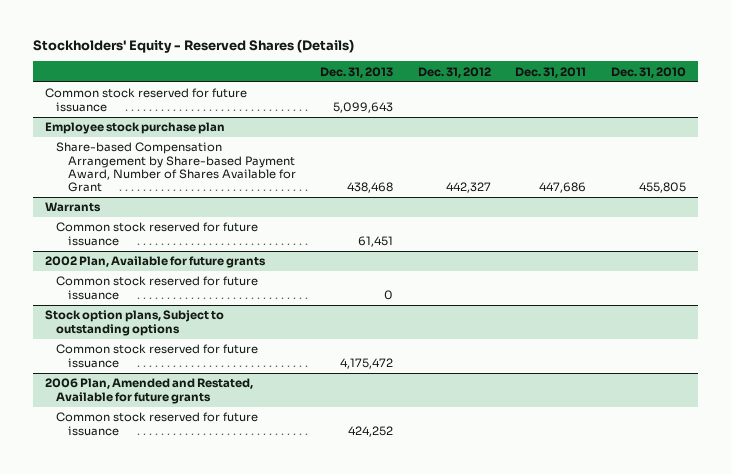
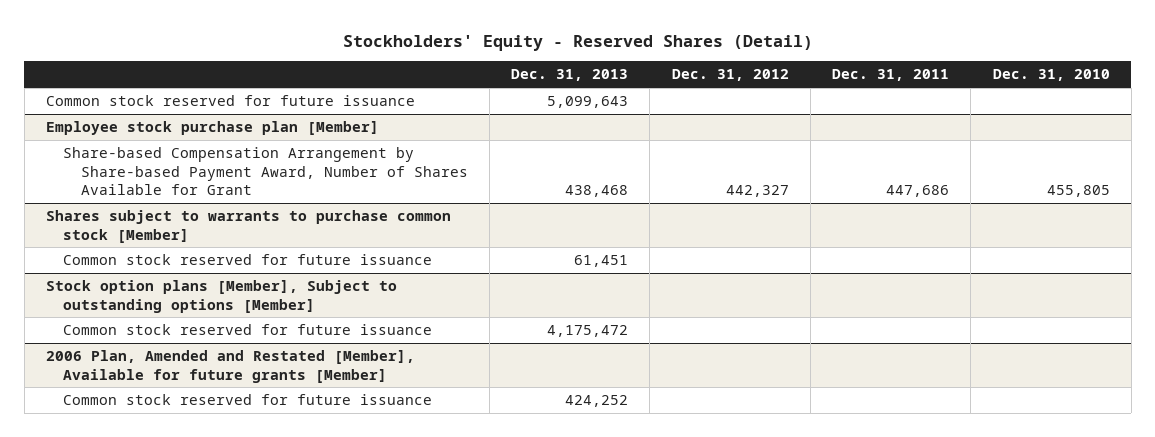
[32,39,354,54] Stockholders' Equity - Reserved Shares (Details) -> [342,34,813,51] Stockholders' Equity - Reserved Shares (Detail)
[44,122,225,135] Employee stock purchase plan -> [45,121,379,136] Employee stock purchase plan [Member]
[44,202,101,213] Warrants -> none
none -> [45,210,451,243] Shares subject to warrants to purchase common stock [Member]
[44,256,266,269] 2002 Plan, Available for future grants -> none
[56,276,259,300] Common stock reserved for future issuance -> none
[44,310,224,336] Stock option plans, Subject to outstanding options -> [45,280,397,313] Stock option plans [Member], Subject to outstanding options [Member]
[44,378,253,404] 2006 Plan, Amended and Restated, Available for future grants -> [45,350,415,383] 2006 Plan, Amended and Restated [Member], Available for future grants [Member]

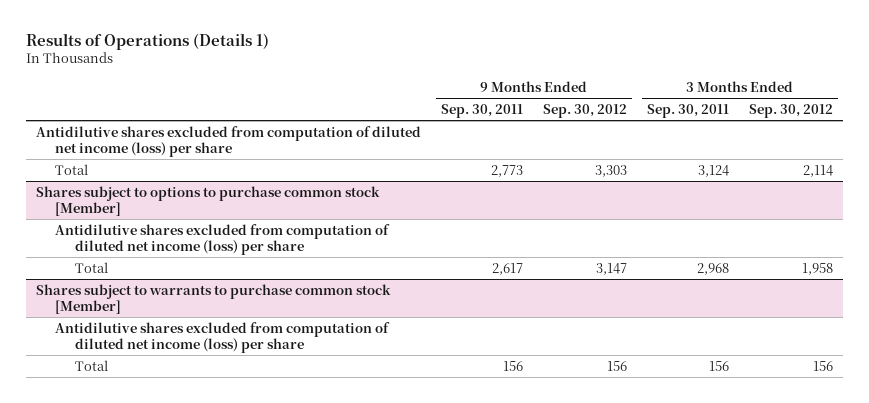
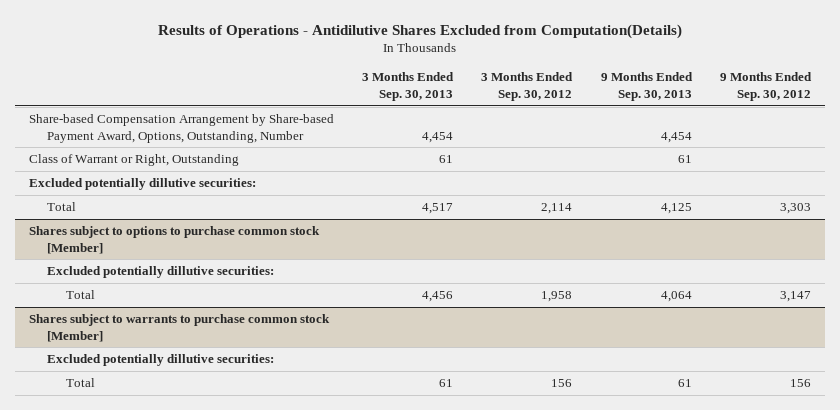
[25,32,269,50] Results of Operations (Details 1) -> [157,23,682,39] Results of Operations - Antidilutive Shares Excluded from Computation(Details)
[440,104,523,119] Sep. 30, 2011 -> none
[646,104,729,119] Sep. 30, 2011 -> none
none -> [362,72,455,101] 3 Months Ended Sep. 30, 2013
none -> [600,72,693,101] 9 Months Ended Sep. 30, 2013
none -> [29,114,335,143] Share-based Compensation Arrangement by Share-based Payment Award, Options, Outstanding, Number
none -> [29,154,240,167] Class of Warrant or Right, Outstanding
[35,125,421,158] Antidilutive shares excluded from computation of diluted net income (loss) per share -> [29,178,257,191] Excluded potentially dillutive securities:
[55,223,391,256] Antidilutive shares excluded from computation of diluted net income (loss) per share -> [47,266,275,279] Excluded potentially dillutive securities:
[55,321,391,354] Antidilutive shares excluded from computation of diluted net income (loss) per share -> [47,354,275,367] Excluded potentially dillutive securities:

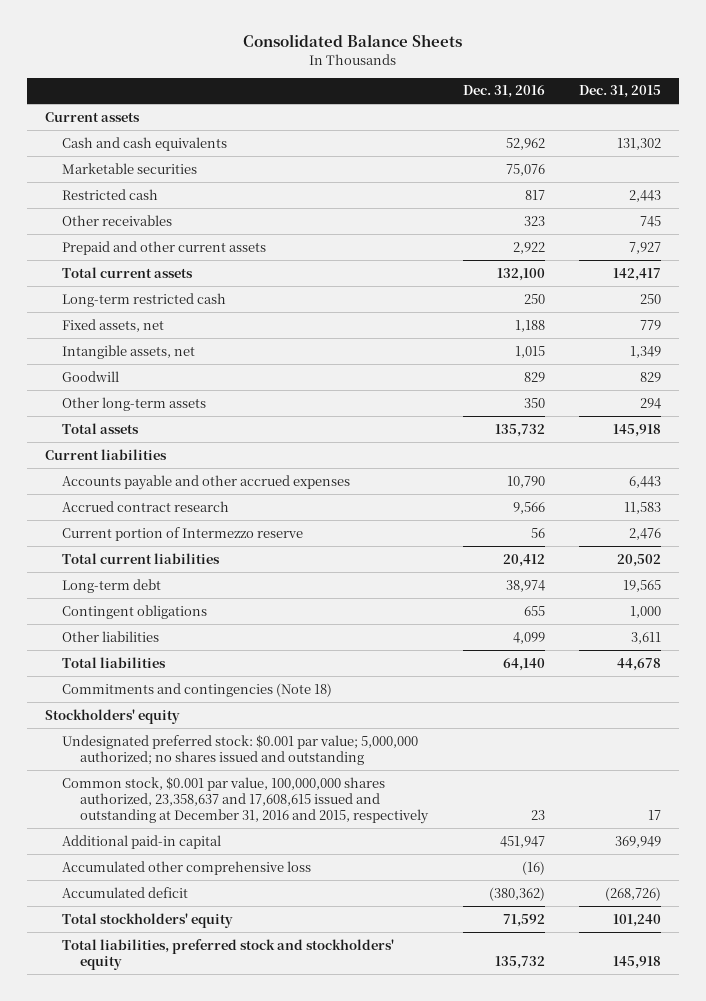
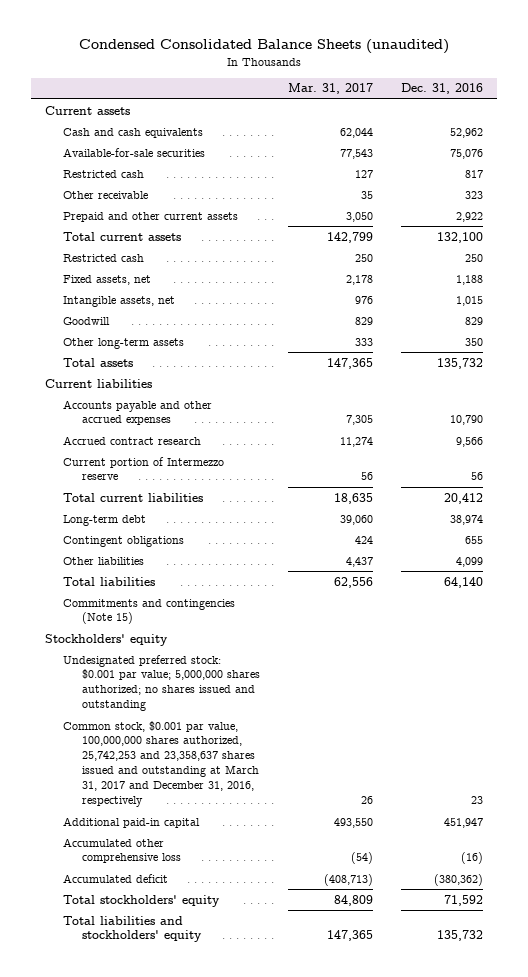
[243,34,463,48] Consolidated Balance Sheets -> [78,39,449,55] Condensed Consolidated Balance Sheets (unaudited)
[579,85,662,99] Dec. 31, 2015 -> none
none -> [287,83,373,95] Mar. 31, 2017
[62,162,198,174] Marketable securities -> [63,147,206,157] Available-for-sale securities
[62,214,173,226] Other receivables -> [63,190,149,199] Other receivable
[62,292,227,307] Long-term restricted cash -> [63,253,145,262] Restricted cash
[62,682,333,697] Commitments and contingencies (Note 18) -> [63,598,236,625] Commitments and contingencies (Note 15)
[62,734,419,765] Undesignated preferred stock: $0.001 par value; 5,000,000 authorized; no shares issued and outstanding -> [63,654,260,712] Undesignated preferred stock: $0.001 par value; 5,000,000 shares authorized; no shares issued and outstanding
[62,776,429,825] Common stock, $0.001 par value, 100,000,000 shares authorized, 23,358,637 and 17,608,615 issued and outstanding at December 31, 2016 and 2015, respectively -> [63,720,259,808] Common stock, $0.001 par value, 100,000,000 shares authorized, 25,742,253 and 23,358,637 shares issued and outstanding at March 31, 2017 and December 31, 2016, respectively
[62,938,395,970] Total liabilities, preferred stock and stockholders' equity -> [63,915,202,943] Total liabilities and stockholders' equity

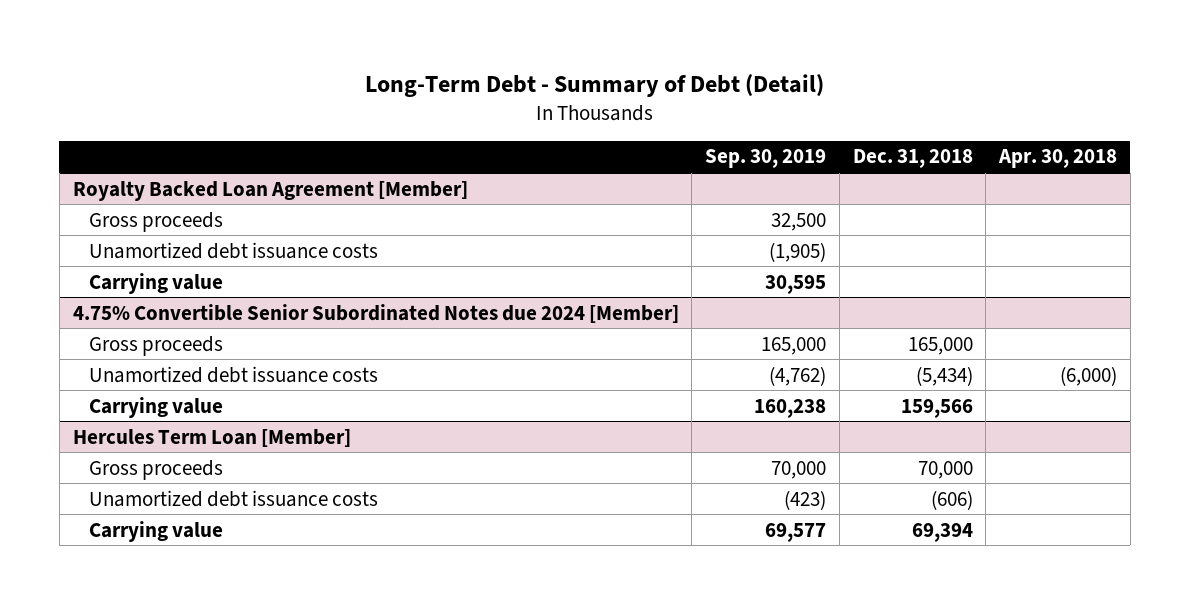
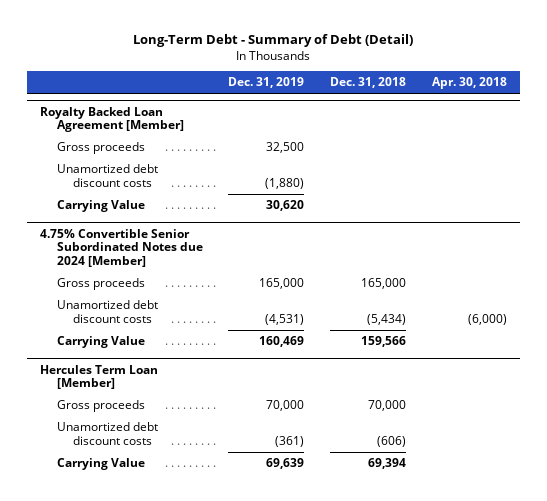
[705,149,827,169] Sep. 30, 2019 -> none
none -> [228,77,305,89] Dec. 31, 2019
[88,241,378,259] Unamortized debt issuance costs -> [56,164,158,187] Unamortized debt discount costs
[88,272,223,294] Carrying value -> [56,200,145,213] Carrying Value
[88,365,378,383] Unamortized debt issuance costs -> [56,300,158,323] Unamortized debt discount costs
[88,396,223,418] Carrying value -> [56,336,145,349] Carrying Value
[88,489,378,507] Unamortized debt issuance costs -> [56,422,158,445] Unamortized debt discount costs
[88,520,223,542] Carrying value -> [56,458,145,471] Carrying Value

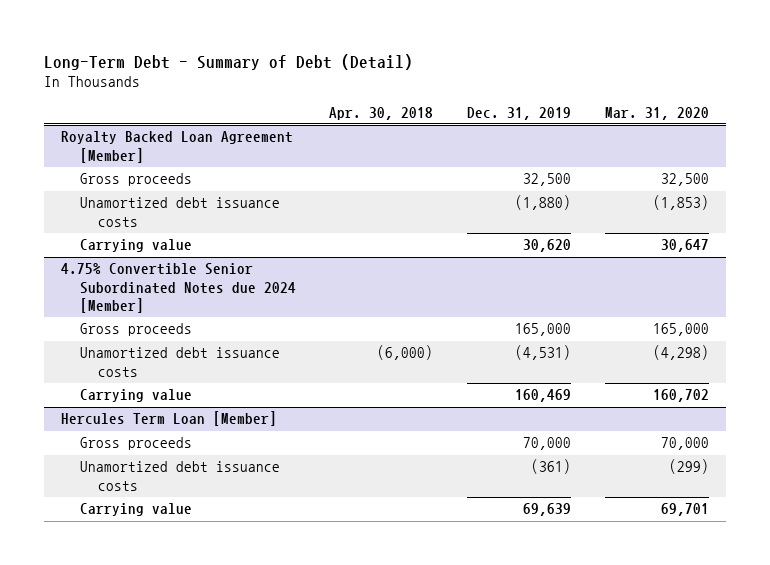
[330,77,407,89] Dec. 31, 2018 -> none
none -> [604,106,709,120] Mar. 31, 2020
[56,164,158,187] Unamortized debt discount costs -> [79,197,280,227] Unamortized debt issuance costs
[56,200,145,213] Carrying Value -> [79,239,192,253] Carrying value
[56,300,158,323] Unamortized debt discount costs -> [79,347,280,377] Unamortized debt issuance costs
[56,336,145,349] Carrying Value -> [79,389,192,403] Carrying value
[56,422,158,445] Unamortized debt discount costs -> [79,461,280,491] Unamortized debt issuance costs
[56,458,145,471] Carrying Value -> [79,503,192,517] Carrying value

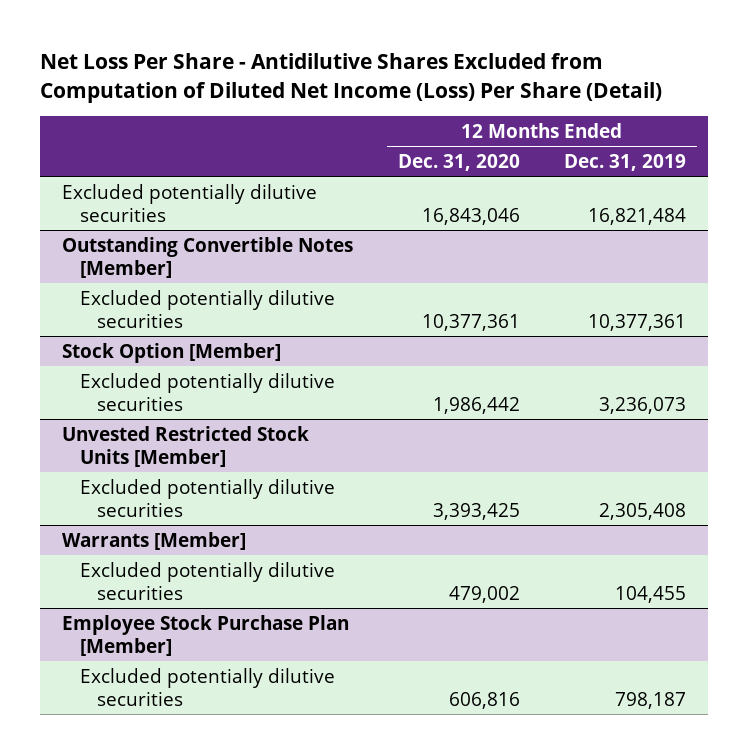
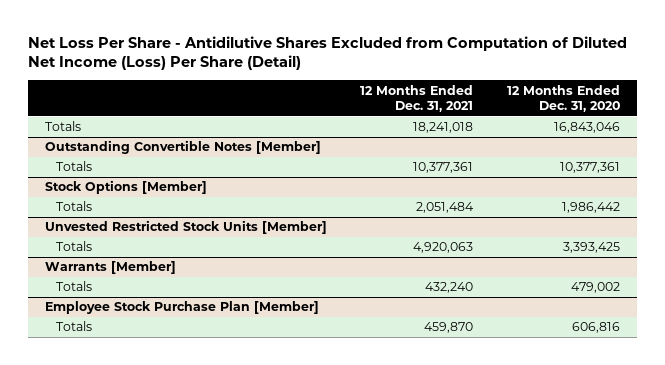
[563,153,686,171] Dec. 31, 2019 -> none
none -> [360,84,474,113] 12 Months Ended Dec. 31, 2021
[62,183,318,222] Excluded potentially dilutive securities -> [44,121,81,132] Totals
[79,289,335,328] Excluded potentially dilutive securities -> [55,161,92,172] Totals
[62,342,282,363] Stock Option [Member] -> [44,180,207,195] Stock Options [Member]
[79,372,335,411] Excluded potentially dilutive securities -> [55,201,92,212] Totals
[79,478,335,517] Excluded potentially dilutive securities -> [55,241,92,252] Totals
[79,561,335,600] Excluded potentially dilutive securities -> [55,281,92,292] Totals
[79,667,335,706] Excluded potentially dilutive securities -> [55,321,92,332] Totals

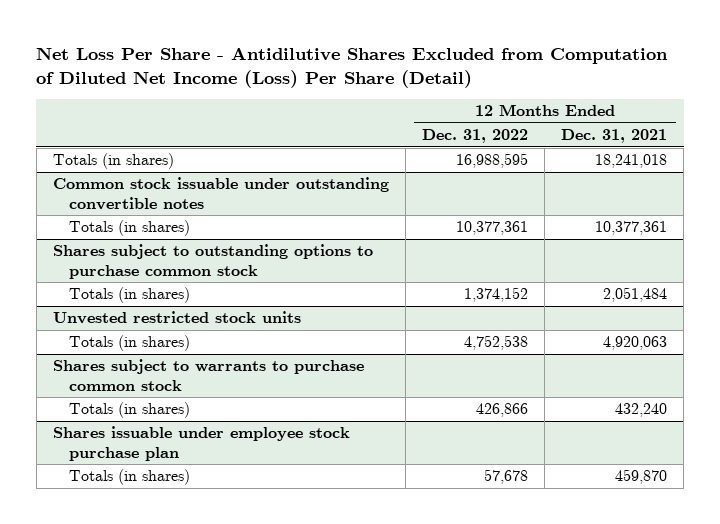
[506,84,620,113] 12 Months Ended Dec. 31, 2020 -> none
none -> [422,129,529,144] Dec. 31, 2022
[44,121,81,132] Totals -> [52,153,174,170] Totals (in shares)
[44,140,321,155] Outstanding Convertible Notes [Member] -> [52,177,389,210] Common stock issuable under outstanding convertible notes
[55,161,92,172] Totals -> [69,220,191,237] Totals (in shares)
[44,180,207,195] Stock Options [Member] -> [52,244,373,279] Shares subject to outstanding options to purchase common stock
[55,201,92,212] Totals -> [69,287,191,304] Totals (in shares)
[44,220,327,235] Unvested Restricted Stock Units [Member] -> [52,311,301,325] Unvested restricted stock units
[55,241,92,252] Totals -> [69,335,191,352] Totals (in shares)
[44,261,176,275] Warrants [Member] -> [52,359,364,391] Shares subject to warrants to purchase common stock
[55,281,92,292] Totals -> [69,402,191,419] Totals (in shares)
[44,301,319,315] Employee Stock Purchase Plan [Member] -> [52,426,350,461] Shares issuable under employee stock purchase plan
[55,321,92,332] Totals -> [69,469,191,486] Totals (in shares)

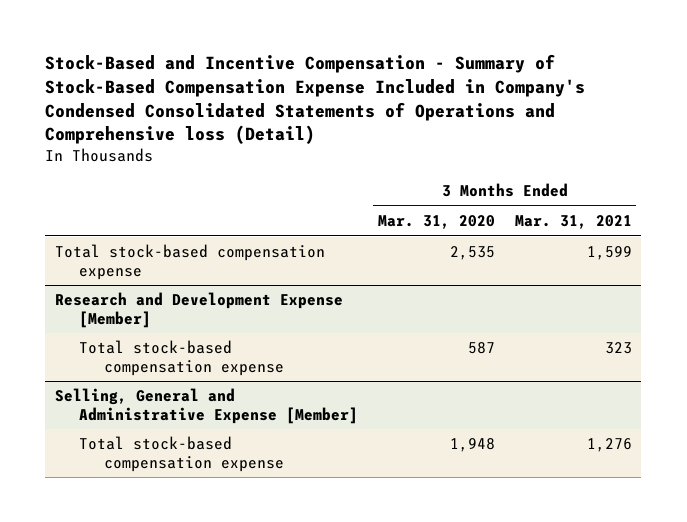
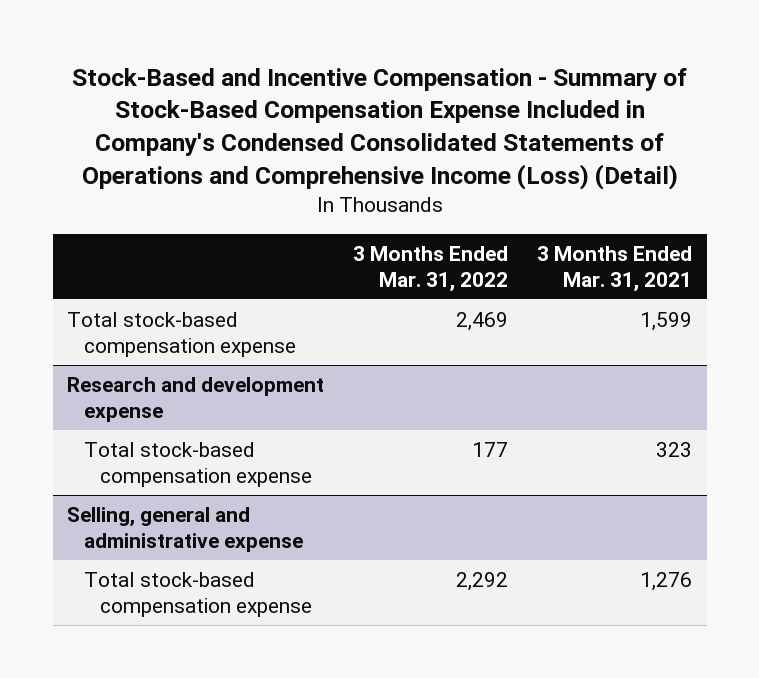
[45,54,586,145] Stock-Based and Incentive Compensation - Summary of Stock-Based Compensation Expense Included in Company's Condensed Consolidated Statements of Operations and Comprehensive loss (Detail) -> [71,67,687,190] Stock-Based and Incentive Compensation - Summary of Stock-Based Compensation Expense Included in Company's Condensed Consolidated Statements of Operations and Comprehensive Income (Loss) (Detail)
[377,215,495,230] Mar. 31, 2020 -> none
none -> [353,245,509,292] 3 Months Ended Mar. 31, 2022
[55,292,344,328] Research and Development Expense [Member] -> [67,377,325,423] Research and development expense
[55,388,359,424] Selling, General and Administrative Expense [Member] -> [67,507,303,553] Selling, general and administrative expense

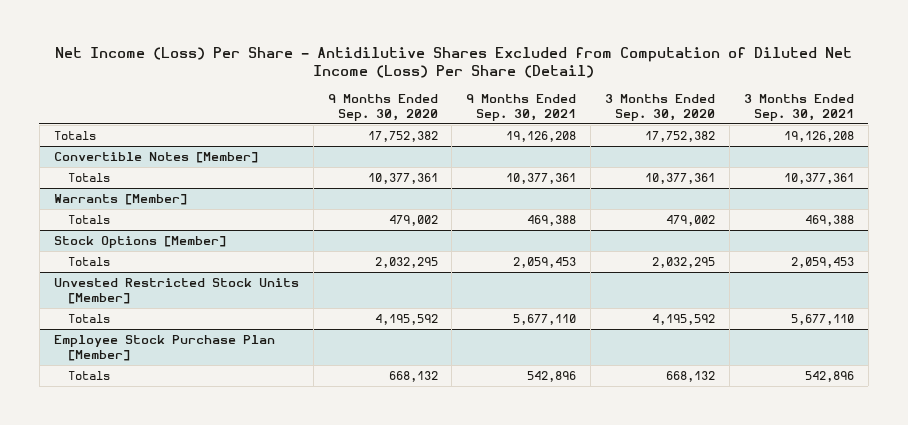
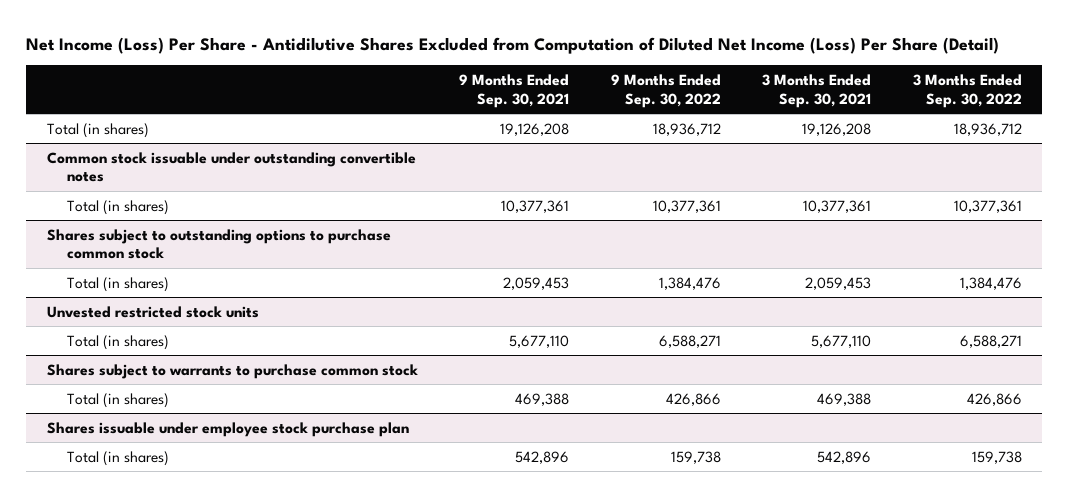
[327,94,438,121] 9 Months Ended Sep. 30, 2020 -> none
[605,94,716,121] 3 Months Ended Sep. 30, 2020 -> none
none -> [610,74,721,108] 9 Months Ended Sep. 30, 2022
none -> [912,74,1022,108] 3 Months Ended Sep. 30, 2022
[53,236,226,249] Stock Options [Member] -> none
[53,131,96,141] Totals -> [46,122,149,138] Total (in shares)
[53,152,258,164] Convertible Notes [Member] -> [46,151,416,183] Common stock issuable under outstanding convertible notes
[67,173,110,183] Totals -> [66,199,169,215] Total (in shares)
[53,194,187,206] Warrants [Member] -> [46,228,391,260] Shares subject to outstanding options to purchase common stock
[67,215,110,225] Totals -> [66,276,169,292] Total (in shares)
[527,215,577,227] 469,388 -> [503,276,570,290] 2,059,453
[804,215,854,227] 469,388 -> [805,276,872,290] 2,059,453
none -> [46,305,259,318] Unvested restricted stock units
[67,257,110,267] Totals -> [66,334,169,350] Total (in shares)
[513,257,577,269] 2,059,453 -> [509,334,570,348] 5,677,110
[790,257,854,269] 2,059,453 -> [811,334,872,348] 5,677,110
[53,278,299,304] Unvested Restricted Stock Units [Member] -> [46,363,418,379] Shares subject to warrants to purchase common stock
[67,314,110,324] Totals -> [66,392,169,408] Total (in shares)
[513,314,577,326] 5,677,110 -> [515,392,570,406] 469,388
[790,314,854,326] 5,677,110 -> [817,392,872,406] 469,388
[53,335,275,361] Employee Stock Purchase Plan [Member] -> [46,421,409,437] Shares issuable under employee stock purchase plan
[67,371,110,381] Totals -> [66,450,169,466] Total (in shares)

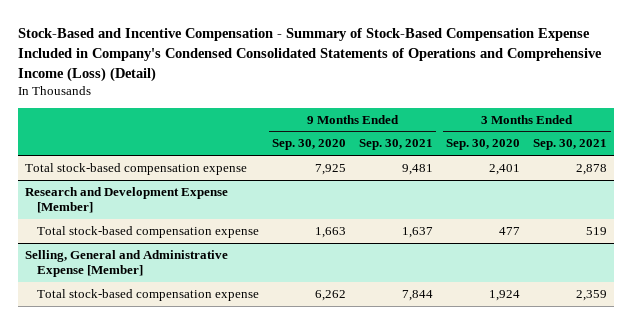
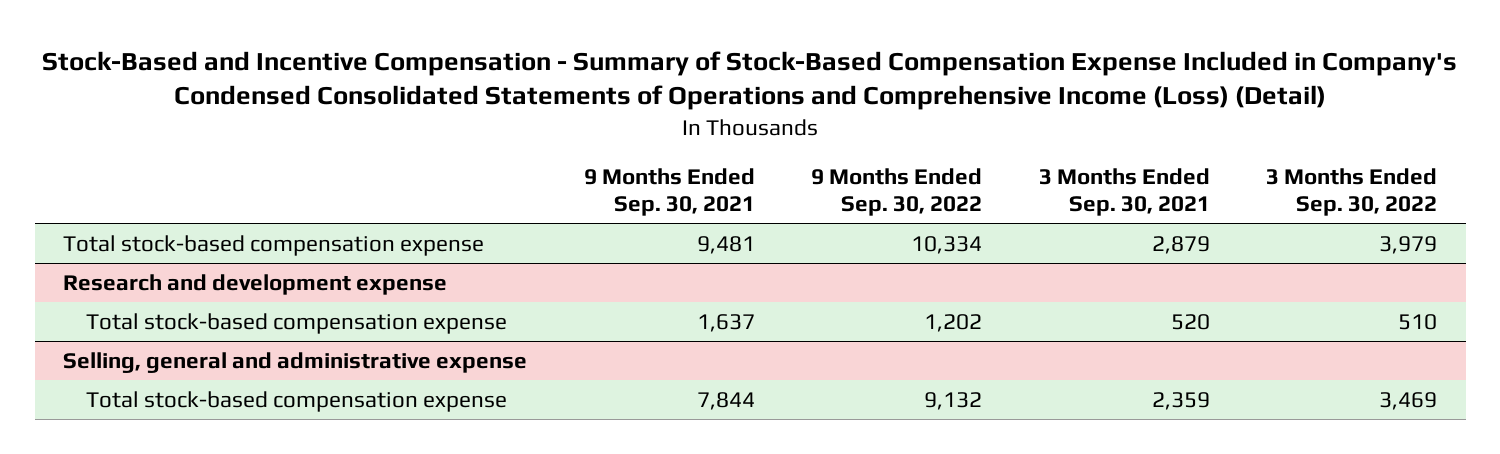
[272,139,347,151] Sep. 30, 2020 -> none
[446,139,521,151] Sep. 30, 2020 -> none
none -> [811,168,983,216] 9 Months Ended Sep. 30, 2022
none -> [1266,168,1438,216] 3 Months Ended Sep. 30, 2022
[576,163,608,175] 2,878 -> [1151,235,1210,254] 2,879
[24,186,228,214] Research and Development Expense [Member] -> [63,273,448,295] Research and development expense
[586,226,608,235] 519 -> [1170,313,1210,330] 520
[24,249,228,278] Selling, General and Administrative Expense [Member] -> [63,351,528,373] Selling, general and administrative expense

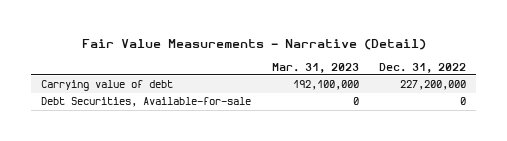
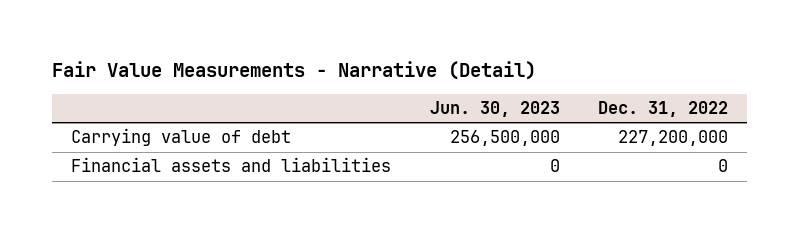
[271,62,359,73] Mar. 31, 2023 -> none
none -> [429,100,560,117] Jun. 30, 2023
[41,97,252,108] Debt Securities, Available-for-sale -> [71,157,392,173] Financial assets and liabilities

